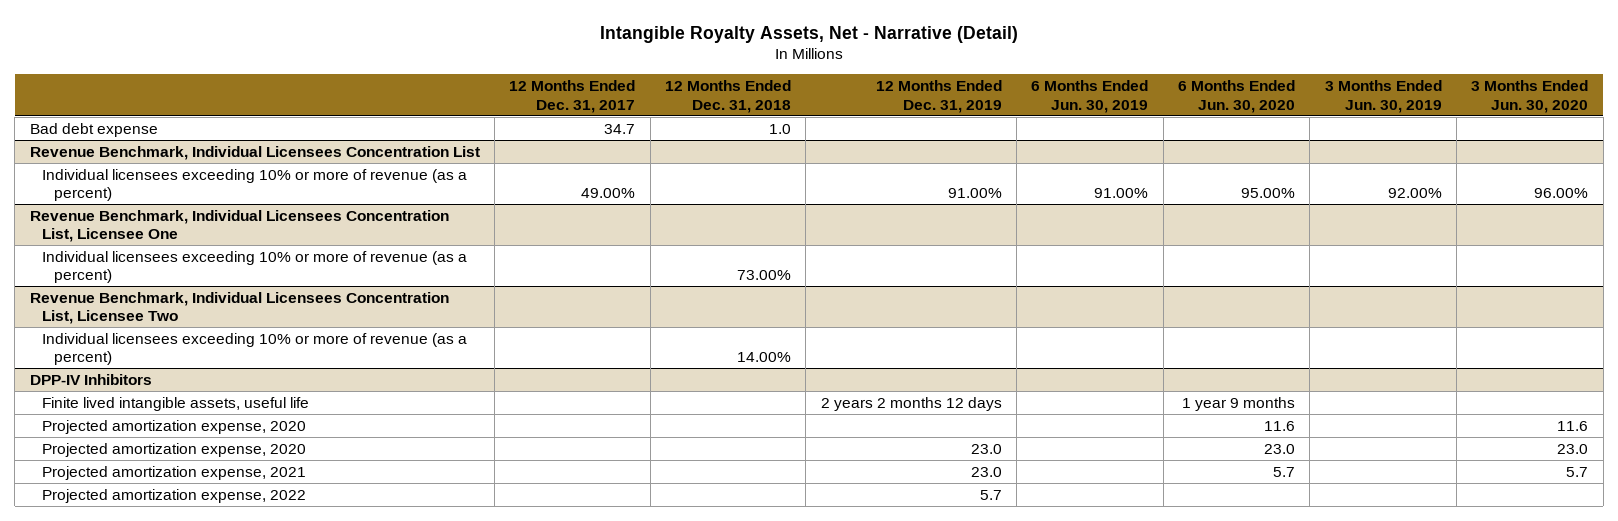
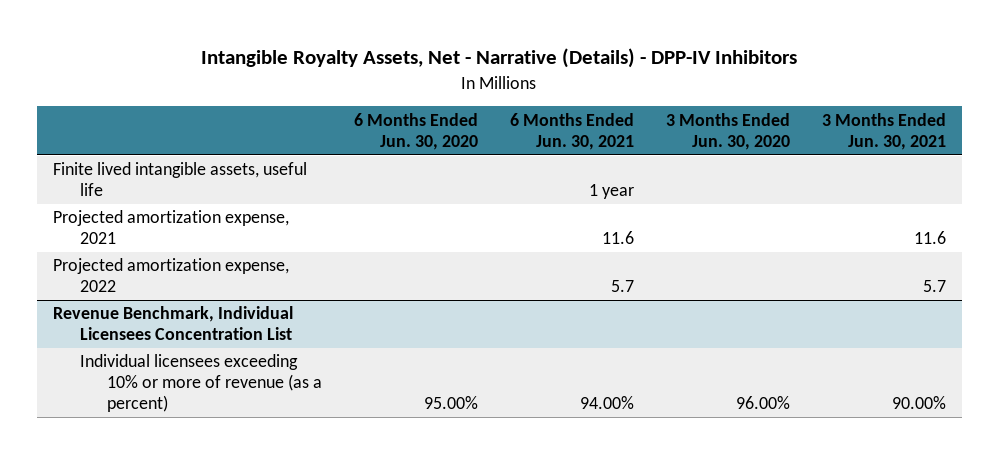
[599,25,1018,43] Intangible Royalty Assets, Net - Narrative (Detail) -> [201,48,798,69] Intangible Royalty Assets, Net - Narrative (Details) - DPP-IV Inhibitors
[509,80,636,113] 12 Months Ended Dec. 31, 2017 -> none
[664,80,791,113] 12 Months Ended Dec. 31, 2018 -> none
[875,80,1002,113] 12 Months Ended Dec. 31, 2019 -> none
[1031,80,1149,113] 6 Months Ended Jun. 30, 2019 -> none
[1324,80,1442,113] 3 Months Ended Jun. 30, 2019 -> none
none -> [510,112,635,150] 6 Months Ended Jun. 30, 2021
none -> [821,112,946,150] 3 Months Ended Jun. 30, 2021
[29,122,158,137] Bad debt expense -> none
none -> [52,162,307,197] Finite lived intangible assets, useful life
none -> [52,210,289,245] Projected amortization expense, 2021
none -> [52,258,289,293] Projected amortization expense, 2022
[29,209,449,243] Revenue Benchmark, Individual Licensees Concentration List, Licensee One -> none
[42,250,468,284] Individual licensees exceeding 10% or more of revenue (as a percent) -> none
[29,291,449,325] Revenue Benchmark, Individual Licensees Concentration List, Licensee Two -> none
[42,332,468,366] Individual licensees exceeding 10% or more of revenue (as a percent) -> none
[29,373,152,385] DPP-IV Inhibitors -> none
[42,396,310,411] Finite lived intangible assets, useful life -> none
[42,419,307,434] Projected amortization expense, 2020 -> none
[42,442,307,457] Projected amortization expense, 2020 -> none
[42,465,307,480] Projected amortization expense, 2021 -> none
[42,488,307,503] Projected amortization expense, 2022 -> none

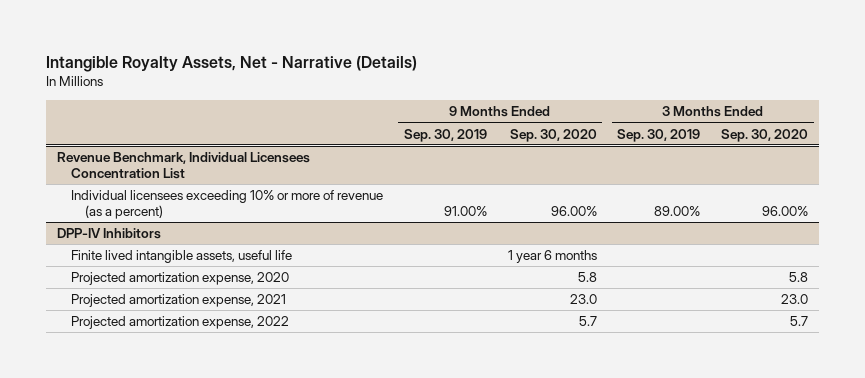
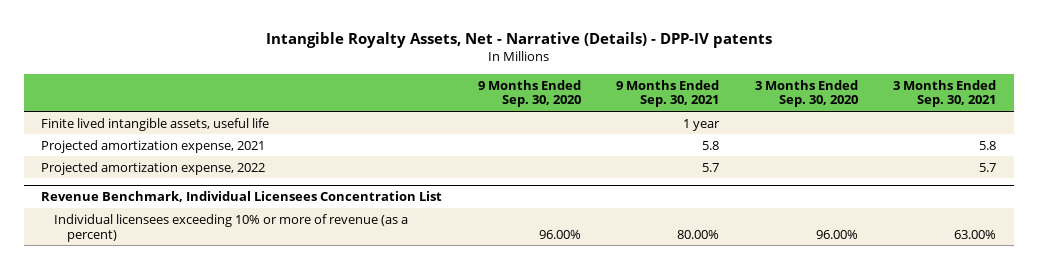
[46,55,418,72] Intangible Royalty Assets, Net - Narrative (Details) -> [265,31,772,48] Intangible Royalty Assets, Net - Narrative (Details) - DPP-IV patents
[403,128,487,142] Sep. 30, 2019 -> none
[617,128,701,142] Sep. 30, 2019 -> none
none -> [616,79,720,108] 9 Months Ended Sep. 30, 2021
none -> [893,79,997,108] 3 Months Ended Sep. 30, 2021
none -> [41,117,270,131] Finite lived intangible assets, useful life
none -> [41,139,266,153] Projected amortization expense, 2021
none -> [41,161,266,175] Projected amortization expense, 2022
[56,228,161,240] DPP-IV Inhibitors -> none
[70,250,292,264] Finite lived intangible assets, useful life -> none
[70,272,289,286] Projected amortization expense, 2020 -> none
[70,294,286,308] Projected amortization expense, 2021 -> none
[70,316,289,330] Projected amortization expense, 2022 -> none

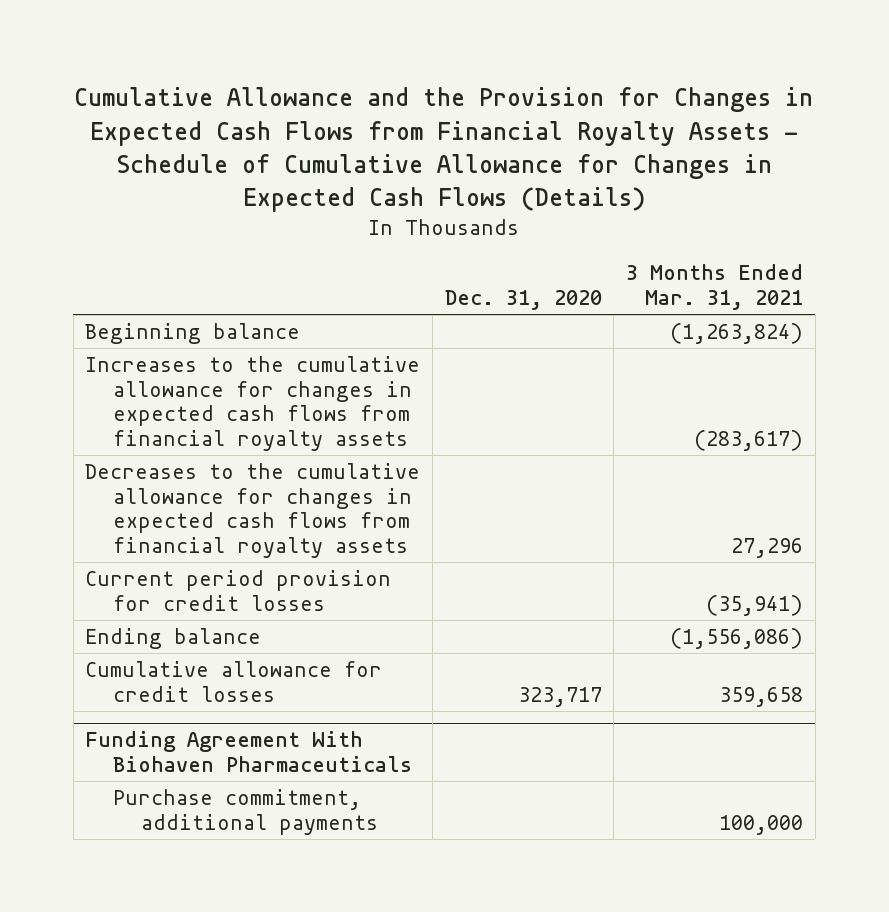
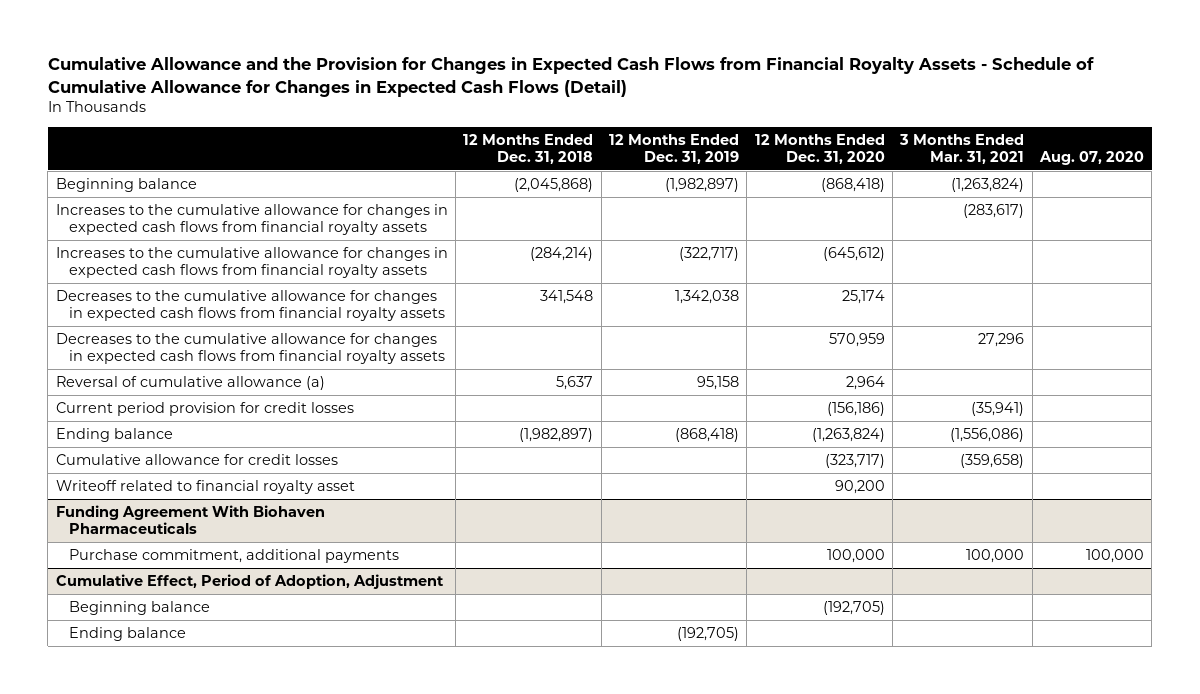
[74,87,814,212] Cumulative Allowance and the Provision for Changes in Expected Cash Flows from Financial Royalty Assets - Schedule of Cumulative Allowance for Changes in Expected Cash Flows (Details) -> [47,57,1094,97] Cumulative Allowance and the Provision for Changes in Expected Cash Flows from Financial Royalty Assets - Schedule of Cumulative Allowance for Changes in Expected Cash Flows (Detail)
[444,289,602,310] Dec. 31, 2020 -> none
none -> [463,133,594,164] 12 Months Ended Dec. 31, 2018
none -> [608,133,739,164] 12 Months Ended Dec. 31, 2019
none -> [754,133,885,164] 12 Months Ended Dec. 31, 2020
none -> [1038,150,1144,165] Aug. 07, 2020
none -> [55,247,448,279] Increases to the cumulative allowance for changes in expected cash flows from financial royalty assets
none -> [55,290,445,322] Decreases to the cumulative allowance for changes in expected cash flows from financial royalty assets
none -> [55,376,325,391] Reversal of cumulative allowance (a)
[719,686,804,707] 359,658 -> [960,454,1025,469] (359,658)
none -> [55,480,355,495] Writeoff related to financial royalty asset
none -> [55,574,444,590] Cumulative Effect, Period of Adoption, Adjustment
none -> [68,601,210,616] Beginning balance
none -> [68,627,186,642] Ending balance

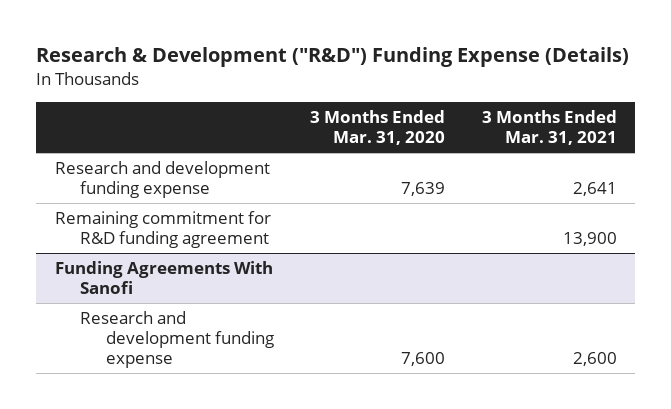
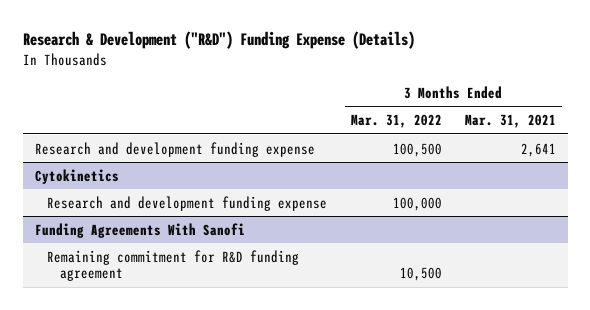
[310,109,446,145] 3 Months Ended Mar. 31, 2020 -> none
none -> [350,114,442,129] Mar. 31, 2022
[54,211,271,249] Remaining commitment for R&D funding agreement -> none
none -> [34,168,119,184] Cytokinetics
none -> [47,195,328,211] Research and development funding expense
[80,311,274,369] Research and development funding expense -> none
none -> [47,249,300,282] Remaining commitment for R&D funding agreement

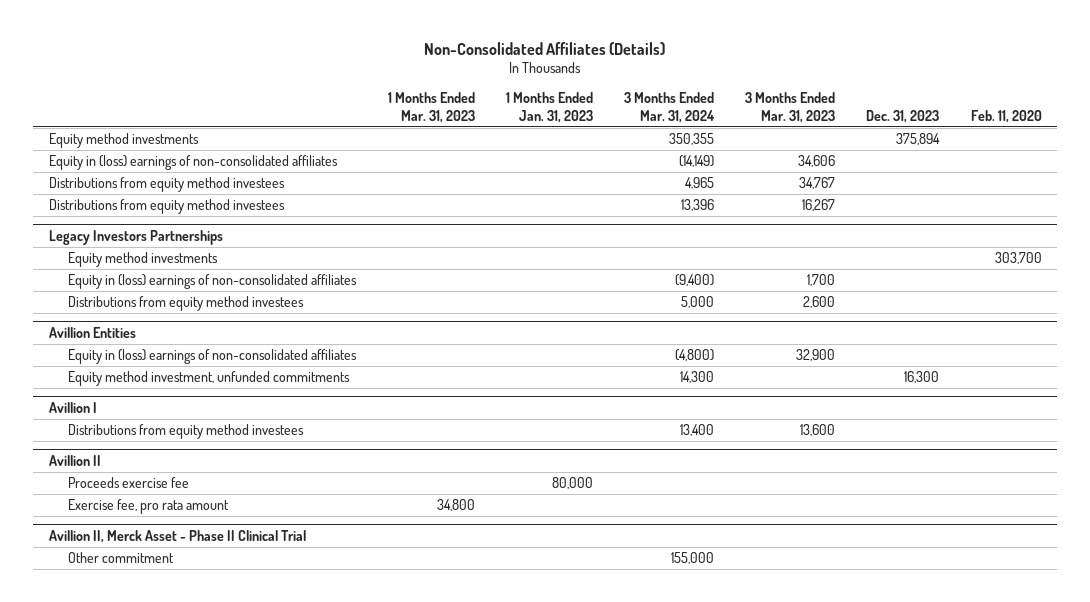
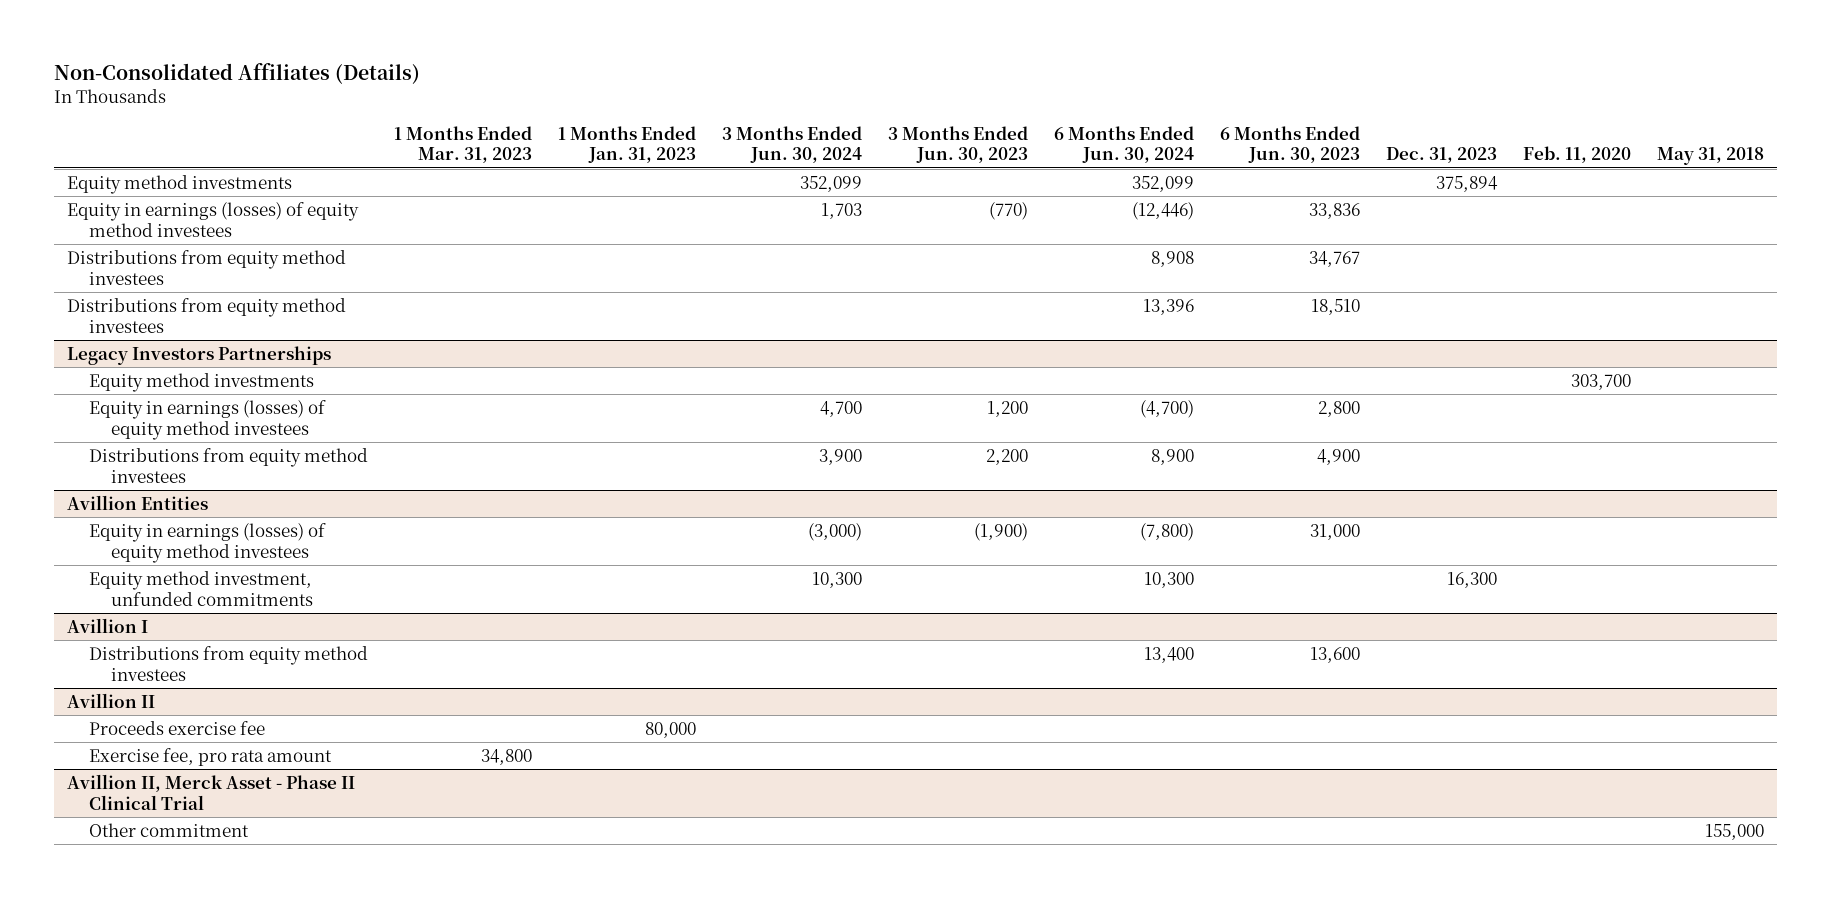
[624,92,716,123] 3 Months Ended Mar. 31, 2024 -> none
[745,92,836,123] 3 Months Ended Mar. 31, 2023 -> none
none -> [722,125,863,164] 3 Months Ended Jun. 30, 2024
none -> [888,125,1029,164] 3 Months Ended Jun. 30, 2023
none -> [1054,125,1195,164] 6 Months Ended Jun. 30, 2024
none -> [1220,125,1361,164] 6 Months Ended Jun. 30, 2023
none -> [1656,147,1764,166] May 31, 2018
[48,155,338,171] Equity in (loss) earnings of non-consolidated affiliates -> [67,201,360,237] Equity in earnings (losses) of equity method investees
[68,274,358,290] Equity in (loss) earnings of non-consolidated affiliates -> [89,399,327,440] Equity in earnings (losses) of equity method investees
[68,349,358,365] Equity in (loss) earnings of non-consolidated affiliates -> [89,522,327,563] Equity in earnings (losses) of equity method investees

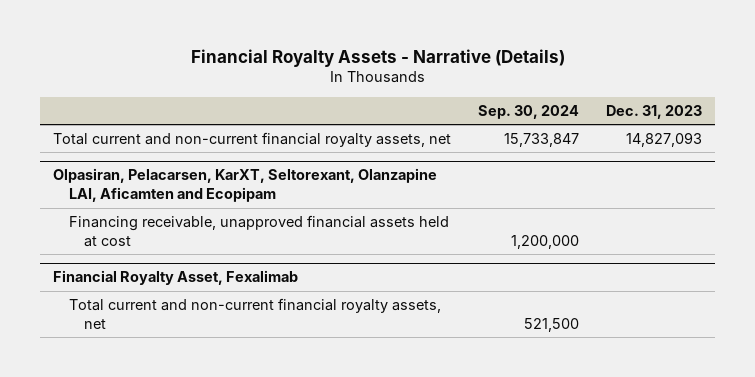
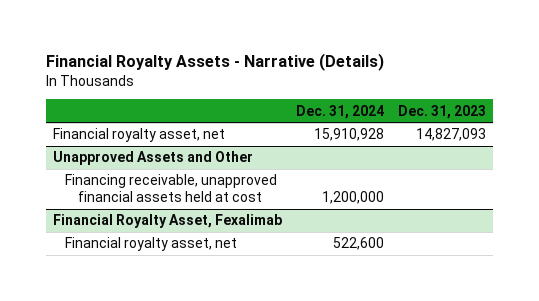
[478,104,580,119] Sep. 30, 2024 -> none
none -> [295,104,384,119] Dec. 31, 2024
[53,168,438,203] Olpasiran, Pelacarsen, KarXT, Seltorexant, Olanzapine LAI, Aficamten and Ecopipam -> none
[68,215,449,247] Financing receivable, unapproved financial assets held at cost -> none
[53,132,452,148] Total current and non-current financial royalty assets, net -> [52,128,225,143] Financial royalty asset, net
none -> [52,151,253,166] Unapproved Assets and Other
none -> [65,174,278,203] Financing receivable, unapproved financial assets held at cost
[68,298,441,329] Total current and non-current financial royalty assets, net -> [65,237,238,252] Financial royalty asset, net

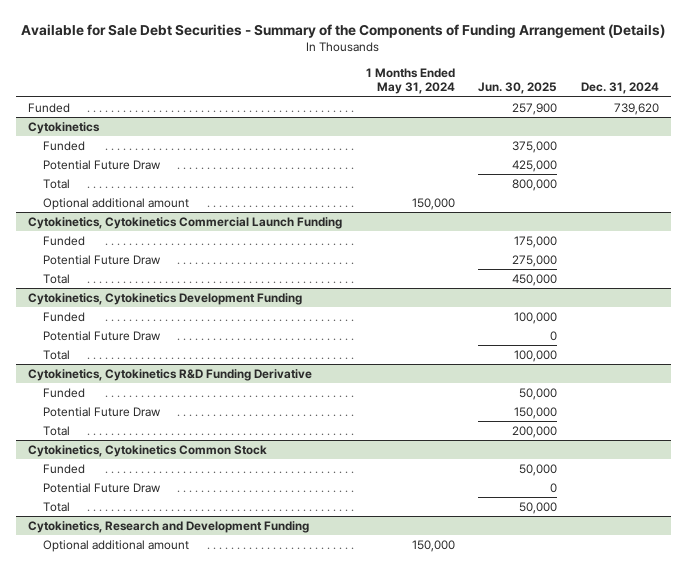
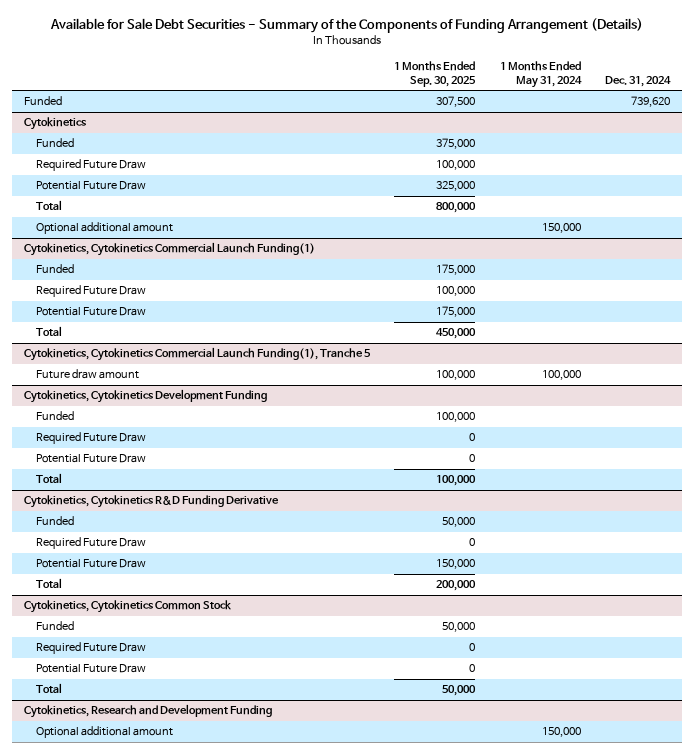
[478,82,558,95] Jun. 30, 2025 -> none
none -> [394,60,477,88] 1 Months Ended Sep. 30, 2025
none -> [36,159,147,172] Required Future Draw
[27,216,342,229] Cytokinetics, Cytokinetics Commercial Launch Funding -> [23,242,315,257] Cytokinetics, Cytokinetics Commercial Launch Funding(1)
none -> [36,285,147,298] Required Future Draw
none -> [23,347,371,362] Cytokinetics, Cytokinetics Commercial Launch Funding(1), Tranche 5
none -> [36,369,140,380] Future draw amount
none -> [36,432,147,445] Required Future Draw
none -> [36,537,147,550] Required Future Draw
none -> [36,642,147,655] Required Future Draw

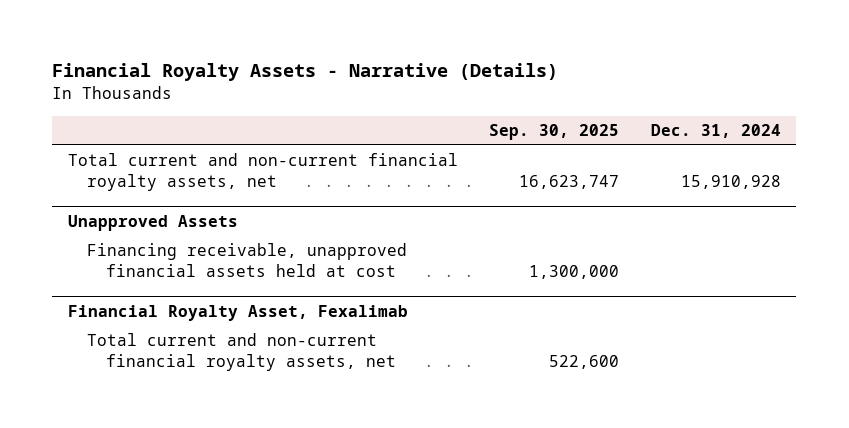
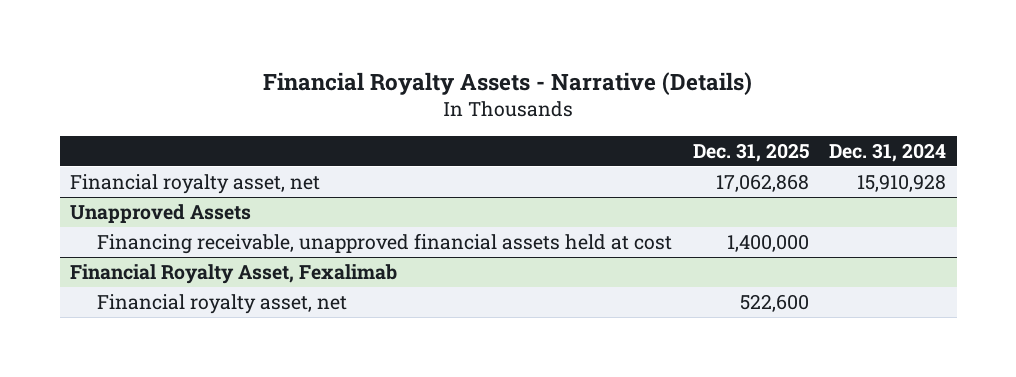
[489,123,620,140] Sep. 30, 2025 -> none
none -> [692,142,809,162] Dec. 31, 2025
[67,153,458,192] Total current and non-current financial royalty assets, net -> [69,174,320,195] Financial royalty asset, net
[87,333,397,372] Total current and non-current financial royalty assets, net -> [97,294,348,315] Financial royalty asset, net

